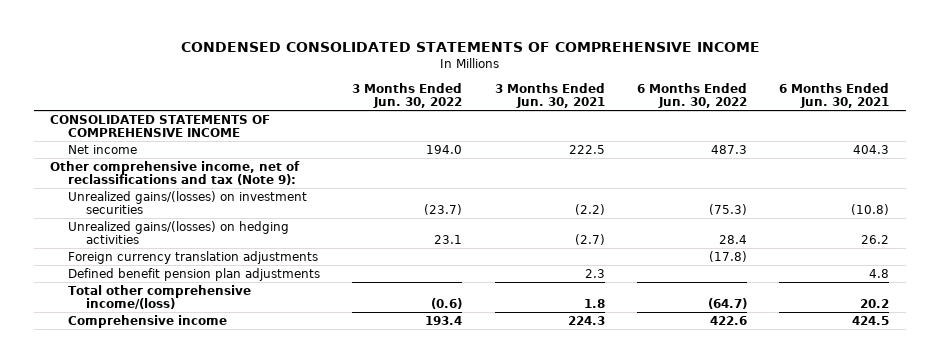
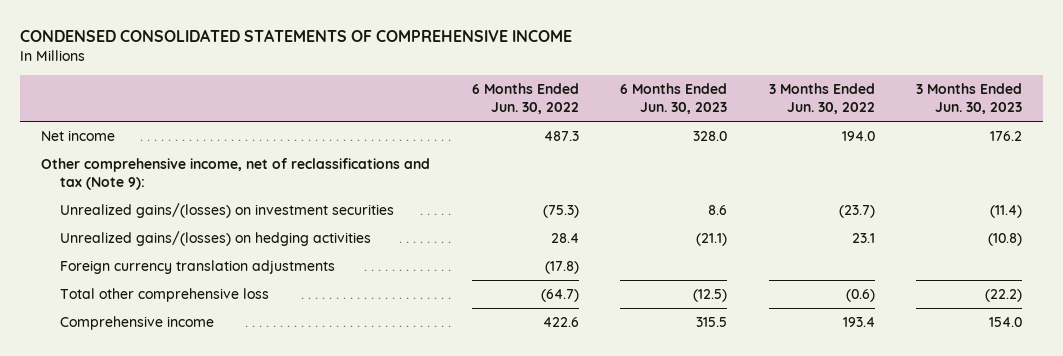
[494,82,605,109] 3 Months Ended Jun. 30, 2021 -> none
[779,82,890,109] 6 Months Ended Jun. 30, 2021 -> none
none -> [620,83,728,114] 6 Months Ended Jun. 30, 2023
none -> [916,83,1023,114] 3 Months Ended Jun. 30, 2023
[50,114,271,138] CONSOLIDATED STATEMENTS OF COMPREHENSIVE INCOME -> none
[68,267,321,281] Defined benefit pension plan adjustments -> none
[68,284,252,310] Total other comprehensive income/(loss) -> [60,288,270,303] Total other comprehensive loss

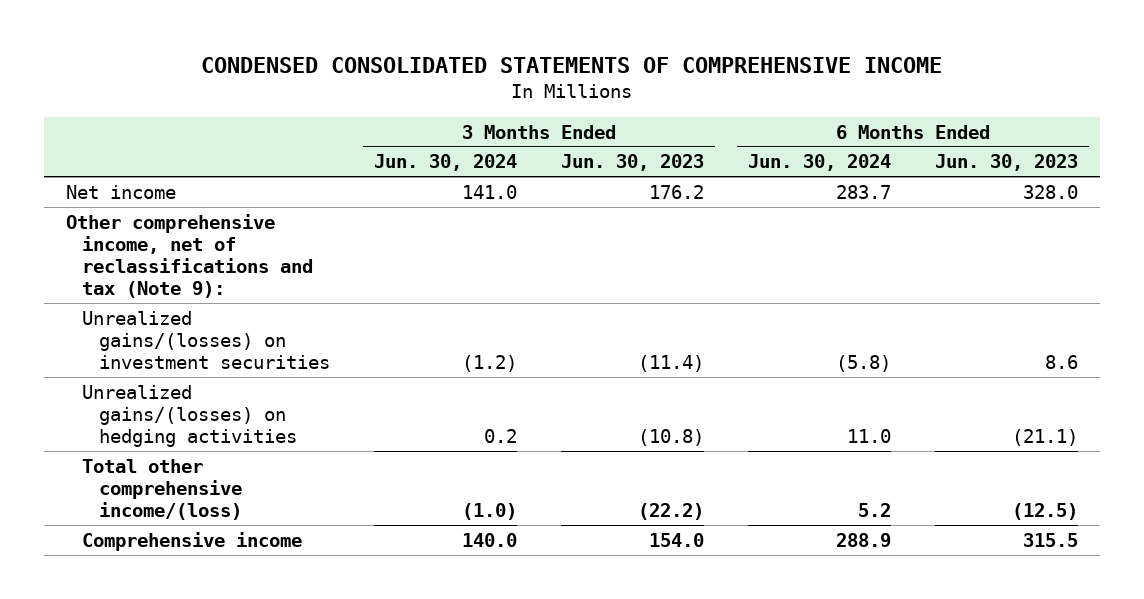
[471,83,579,114] 6 Months Ended Jun. 30, 2022 -> none
[768,83,875,114] 3 Months Ended Jun. 30, 2022 -> none
none -> [374,154,518,172] Jun. 30, 2024
none -> [747,154,891,172] Jun. 30, 2024
[60,260,336,275] Foreign currency translation adjustments -> none
[60,288,270,303] Total other comprehensive loss -> [82,458,243,520] Total other comprehensive income/(loss)

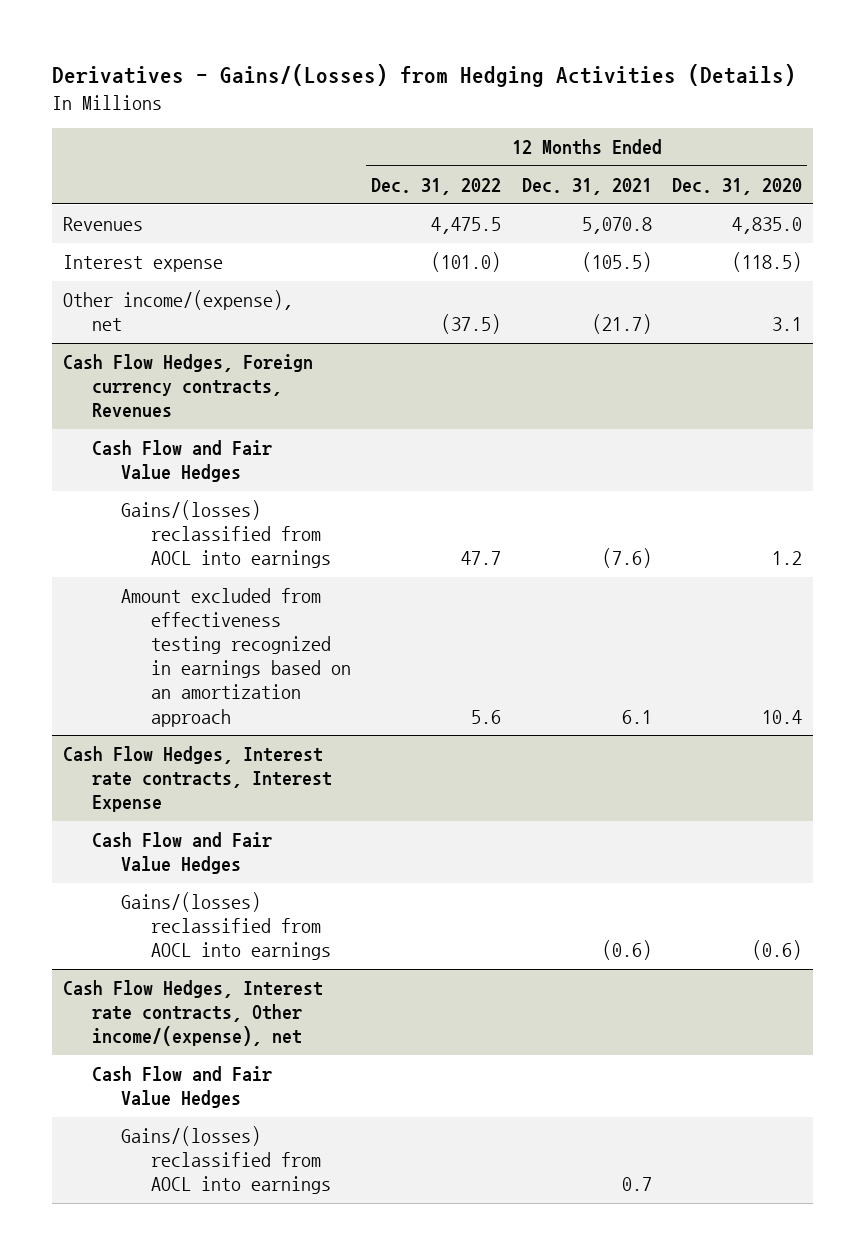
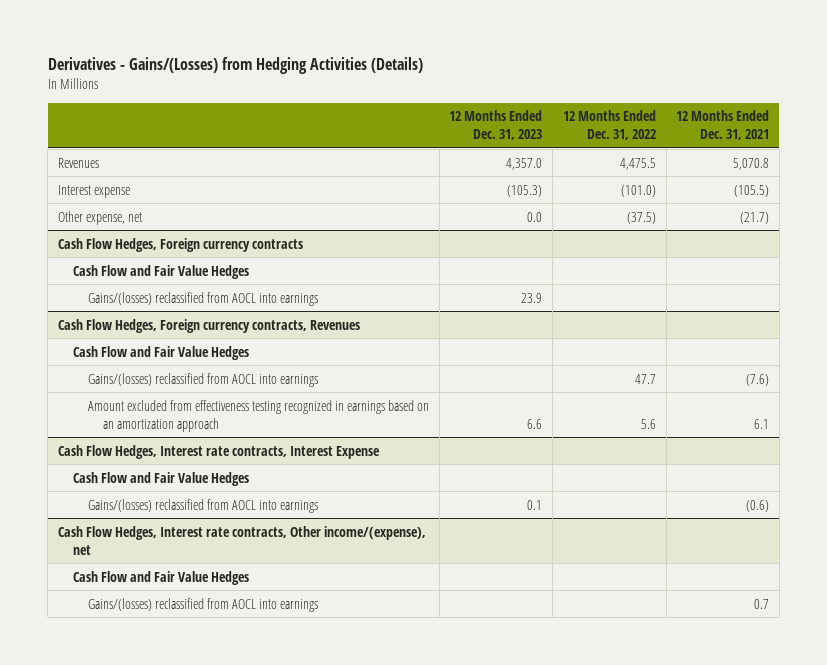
[672,178,803,196] Dec. 31, 2020 -> none
none -> [449,110,543,141] 12 Months Ended Dec. 31, 2023
[62,290,293,332] Other income/(expense), net -> [58,210,143,225] Other expense, net
none -> [58,237,304,252] Cash Flow Hedges, Foreign currency contracts
none -> [72,264,249,279] Cash Flow and Fair Value Hedges
none -> [87,291,318,306] Gains/(losses) reclassified from AOCL into earnings

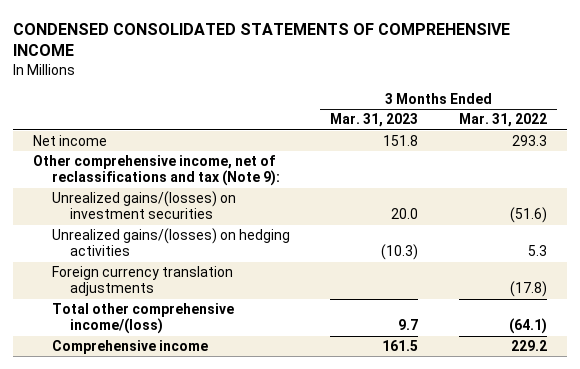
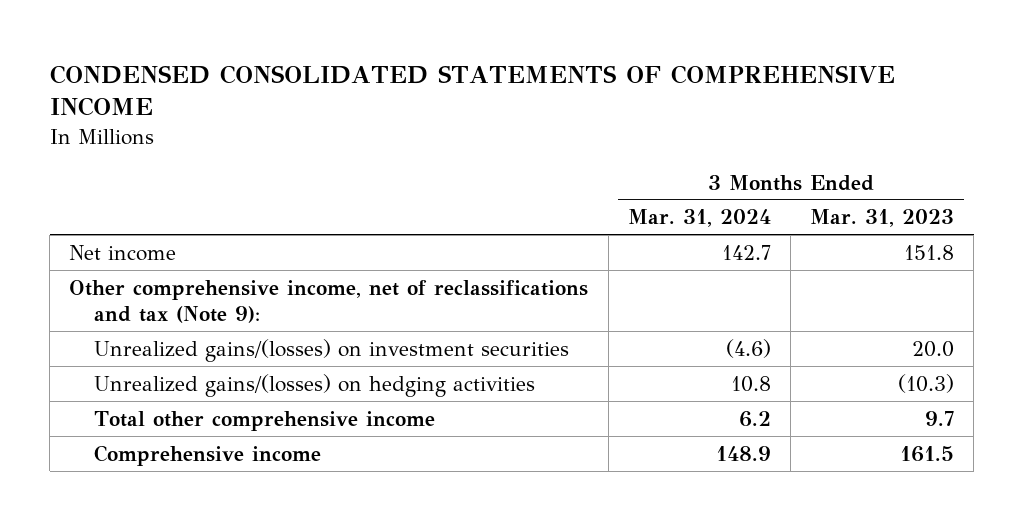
[459,113,548,128] Mar. 31, 2022 -> none
none -> [627,209,771,228] Mar. 31, 2024
[51,266,233,297] Foreign currency translation adjustments -> none
[51,303,234,335] Total other comprehensive income/(loss) -> [94,410,436,431] Total other comprehensive income

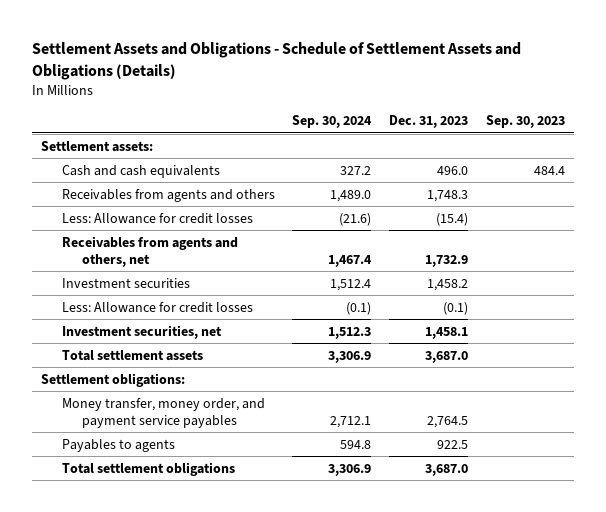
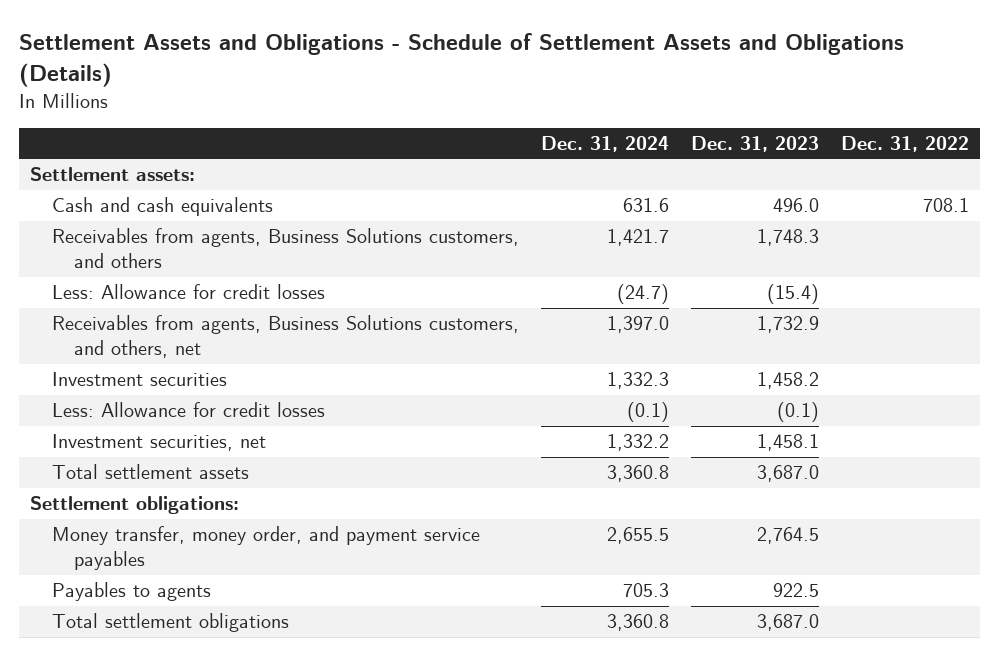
[292,115,373,129] Sep. 30, 2024 -> none
[485,115,565,129] Sep. 30, 2023 -> none
none -> [540,135,669,152] Dec. 31, 2024
none -> [840,135,969,152] Dec. 31, 2022
[61,188,275,202] Receivables from agents and others -> [51,228,519,269] Receivables from agents, Business Solutions customers, and others
[61,235,238,267] Receivables from agents and others, net -> [51,315,519,359] Receivables from agents, Business Solutions customers, and others, net

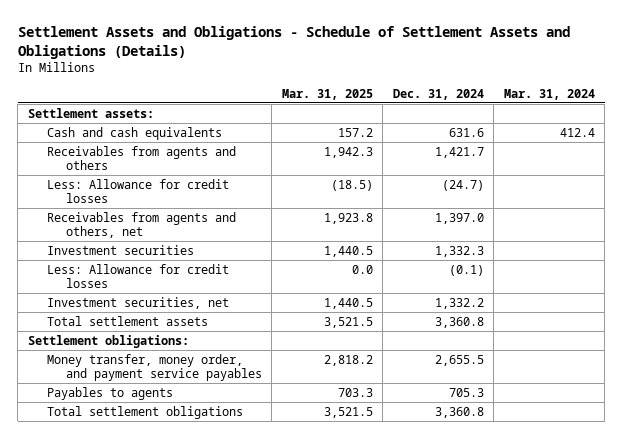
[690,135,819,152] Dec. 31, 2023 -> none
[840,135,969,152] Dec. 31, 2022 -> none
none -> [281,89,373,101] Mar. 31, 2025
none -> [503,89,595,101] Mar. 31, 2024
[51,228,519,269] Receivables from agents, Business Solutions customers, and others -> [46,145,236,170] Receivables from agents and others
[51,315,519,359] Receivables from agents, Business Solutions customers, and others, net -> [46,211,236,238] Receivables from agents and others, net

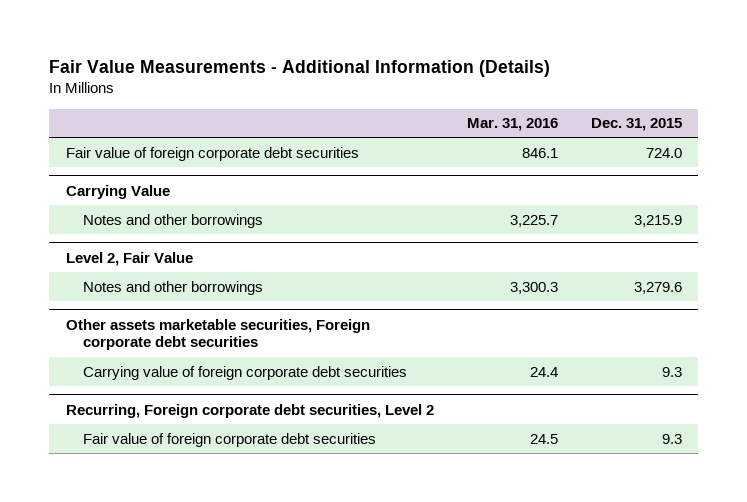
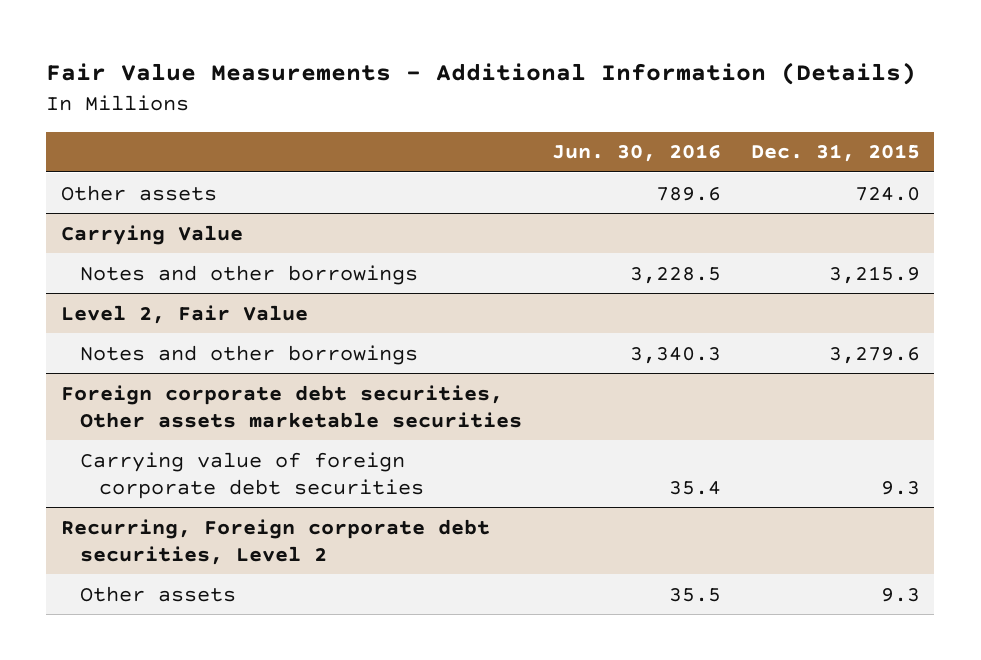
[466,118,558,132] Mar. 31, 2016 -> none
none -> [551,144,721,163] Jun. 30, 2016
[65,146,359,161] Fair value of foreign corporate debt securities -> [61,184,218,201] Other assets
[65,318,370,351] Other assets marketable securities, Foreign corporate debt securities -> [61,384,523,428] Foreign corporate debt securities, Other assets marketable securities
[82,432,376,447] Fair value of foreign corporate debt securities -> [80,585,237,602] Other assets

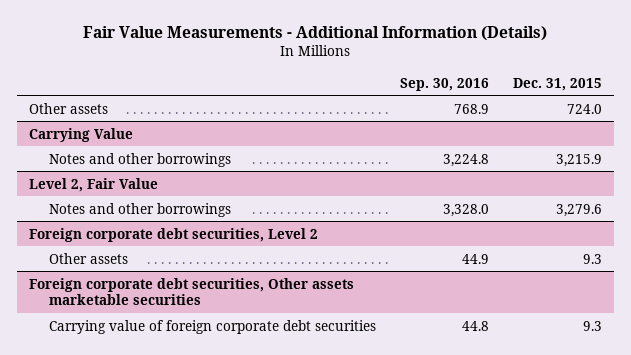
[551,144,721,163] Jun. 30, 2016 -> none
none -> [400,77,490,91] Sep. 30, 2016
none -> [28,227,318,242] Foreign corporate debt securities, Level 2
none -> [49,252,129,264] Other assets
[61,518,491,565] Recurring, Foreign corporate debt securities, Level 2 -> none
[80,585,237,602] Other assets -> none

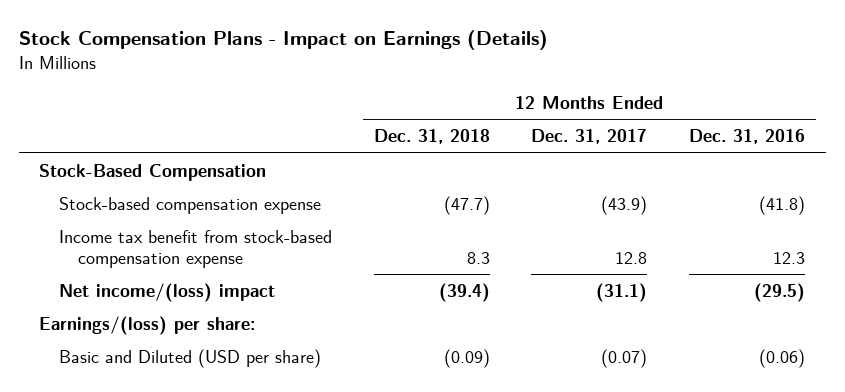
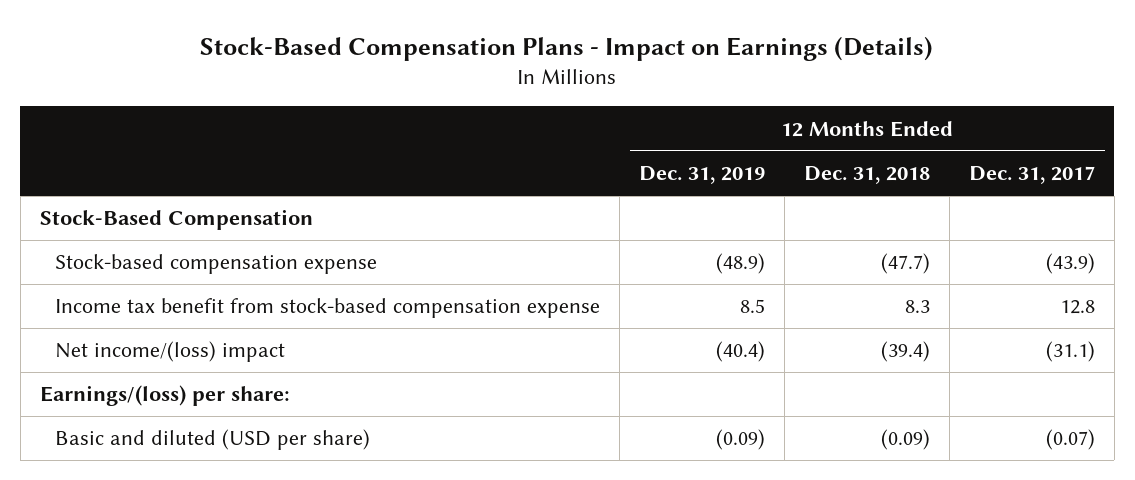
[18,30,548,51] Stock Compensation Plans - Impact on Earnings (Details) -> [200,35,934,61] Stock-Based Compensation Plans - Impact on Earnings (Details)
[689,129,806,145] Dec. 31, 2016 -> none
none -> [639,166,766,185] Dec. 31, 2019
[58,348,321,368] Basic and Diluted (USD per share) -> [55,429,371,451] Basic and diluted (USD per share)

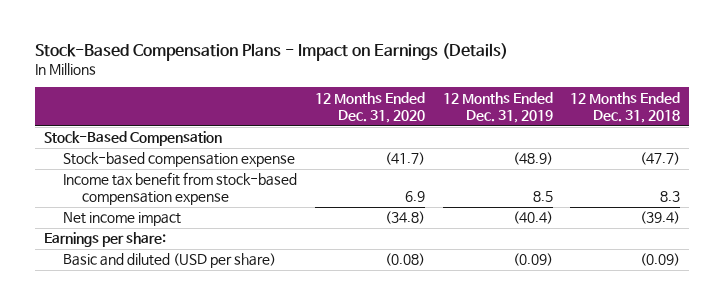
[968,166,1095,185] Dec. 31, 2017 -> none
none -> [314,91,425,123] 12 Months Ended Dec. 31, 2020
[55,341,286,363] Net income/(loss) impact -> [62,212,181,227] Net income impact
[39,385,290,407] Earnings/(loss) per share: -> [44,232,167,248] Earnings per share:

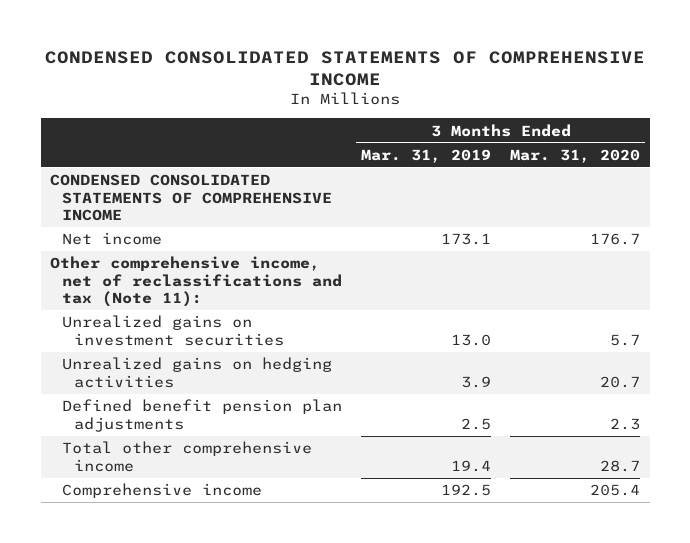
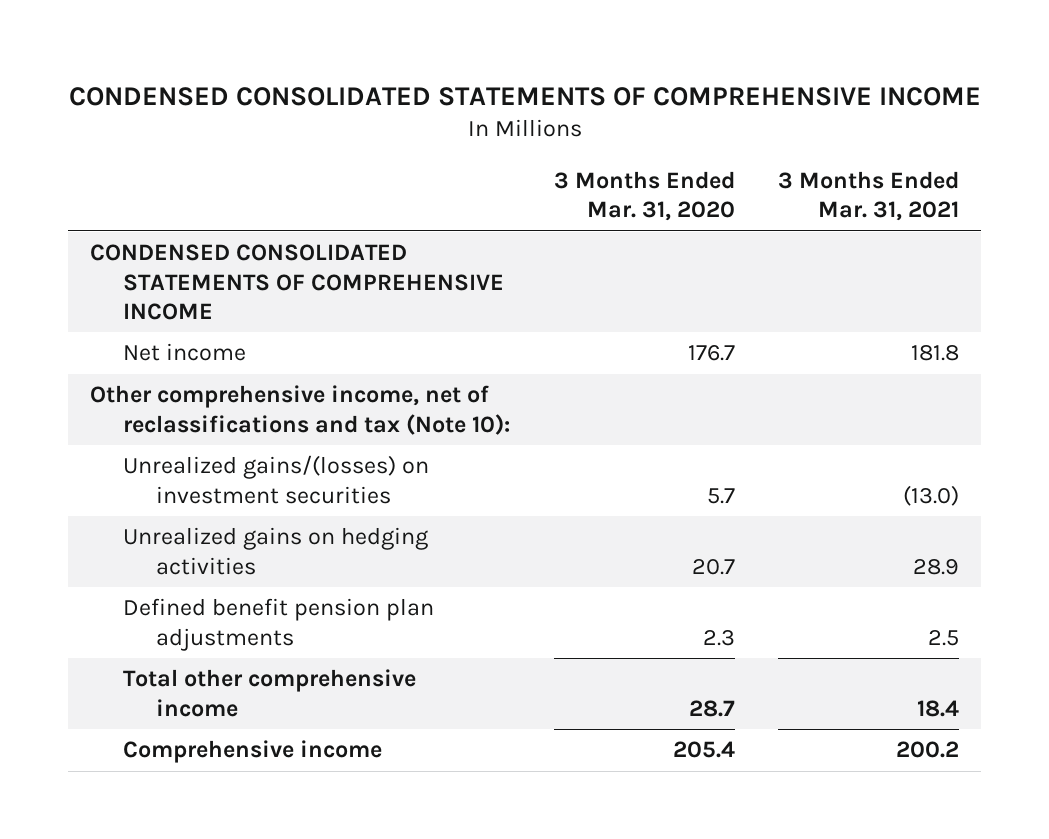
[361,148,492,163] Mar. 31, 2019 -> none
none -> [778,171,960,222] 3 Months Ended Mar. 31, 2021
[50,256,342,308] Other comprehensive income, net of reclassifications and tax (Note 11): -> [89,385,511,435] Other comprehensive income, net of reclassifications and tax (Note 10):
[61,315,284,346] Unrealized gains on investment securities -> [123,455,430,504] Unrealized gains/(losses) on investment securities

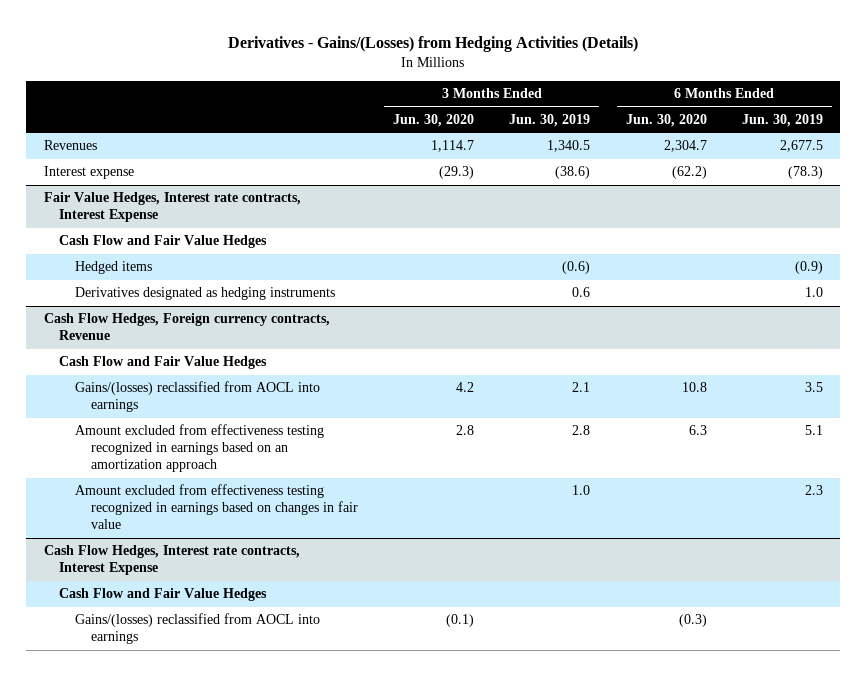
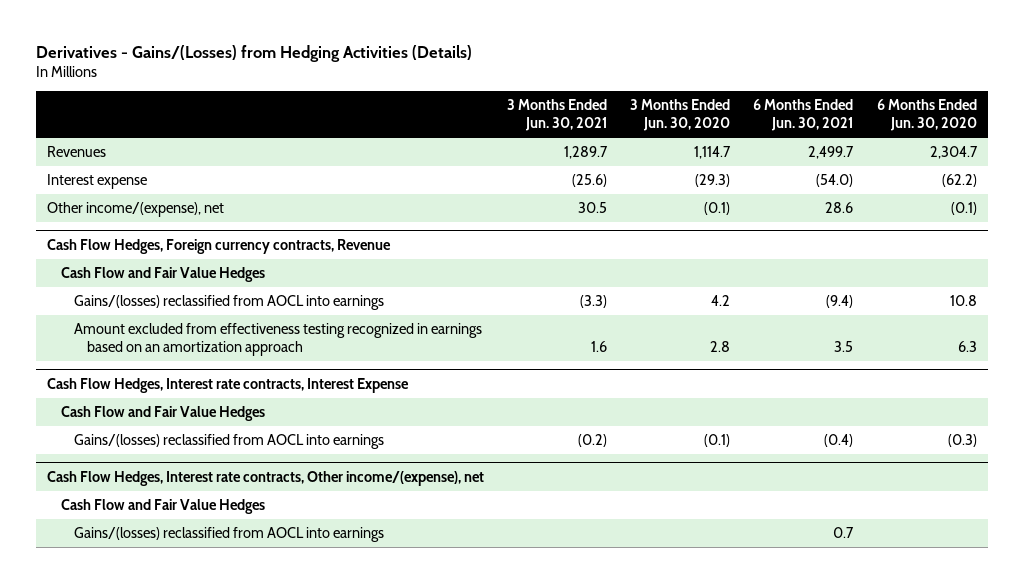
[509,113,591,127] Jun. 30, 2019 -> none
[741,113,823,127] Jun. 30, 2019 -> none
none -> [507,99,608,132] 3 Months Ended Jun. 30, 2021
none -> [753,99,854,132] 6 Months Ended Jun. 30, 2021
[43,192,301,223] Fair Value Hedges, Interest rate contracts, Interest Expense -> none
[59,235,268,249] Cash Flow and Fair Value Hedges -> none
[74,261,152,275] Hedged items -> none
[74,287,335,301] Derivatives designated as hedging instruments -> none
none -> [47,202,225,218] Other income/(expense), net
[74,484,358,530] Amount excluded from effectiveness testing recognized in earnings based on changes in fair value -> none
none -> [47,471,485,487] Cash Flow Hedges, Interest rate contracts, Other income/(expense), net
none -> [60,499,265,515] Cash Flow and Fair Value Hedges
none -> [73,527,384,543] Gains/(losses) reclassified from AOCL into earnings

